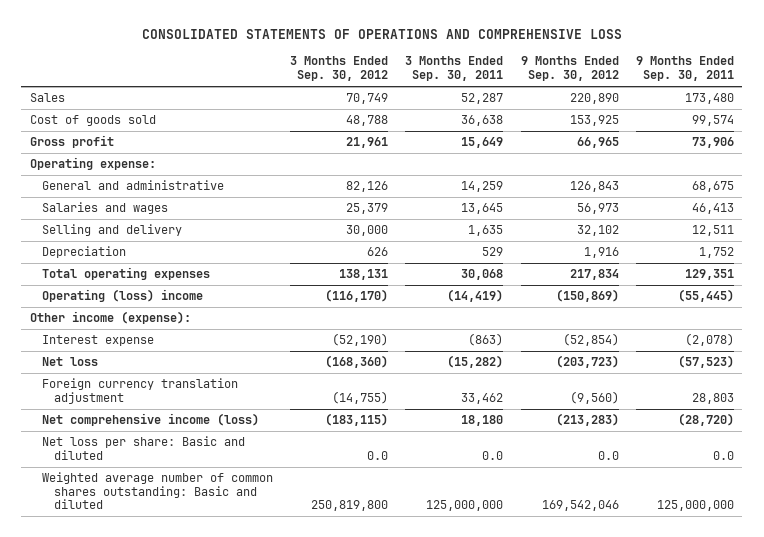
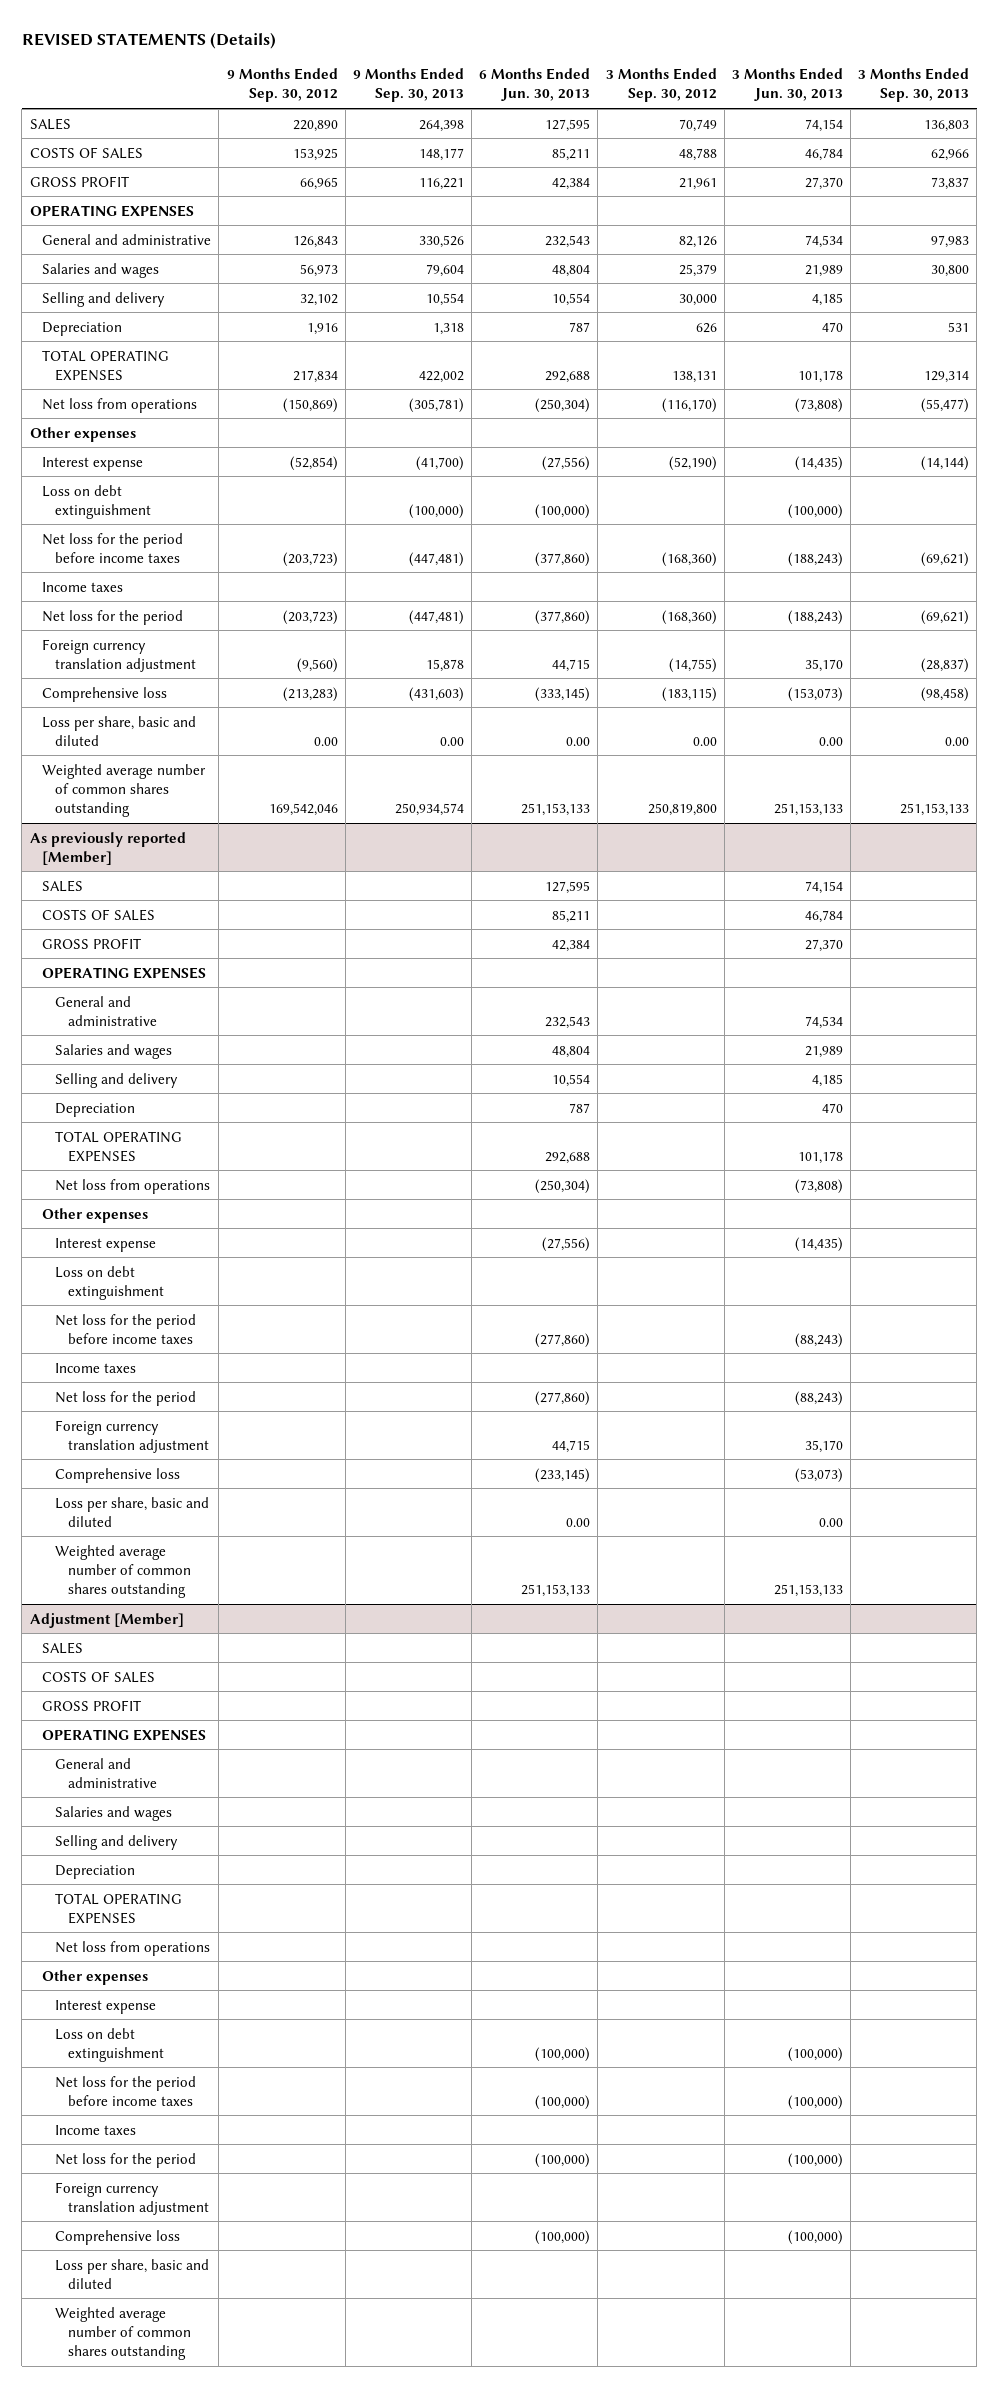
[141,28,622,39] CONSOLIDATED STATEMENTS OF OPERATIONS AND COMPREHENSIVE LOSS -> [21,32,276,50] REVISED STATEMENTS (Details)
[405,56,504,82] 3 Months Ended Sep. 30, 2011 -> none
[635,56,734,82] 9 Months Ended Sep. 30, 2011 -> none
none -> [352,68,464,103] 9 Months Ended Sep. 30, 2013
none -> [479,68,591,102] 6 Months Ended Jun. 30, 2013
none -> [731,68,843,102] 3 Months Ended Jun. 30, 2013
none -> [858,68,970,103] 3 Months Ended Sep. 30, 2013
[30,93,66,103] Sales -> [29,117,71,130] SALES
[30,115,157,127] Cost of goods sold -> [29,146,143,159] COSTS OF SALES
[30,135,115,149] Gross profit -> [29,175,129,187] GROSS PROFIT
[30,157,157,171] Operating expense: -> [29,204,194,217] OPERATING EXPENSES
[41,267,210,281] Total operating expenses -> [42,349,170,381] TOTAL OPERATING EXPENSES
[41,289,203,303] Operating (loss) income -> [42,397,198,413] Net loss from operations
[30,311,192,325] Other income (expense): -> [29,426,136,442] Other expenses
none -> [42,484,151,519] Loss on debt extinguishment
none -> [42,532,184,563] Net loss for the period before income taxes
none -> [42,581,124,592] Income taxes
[41,357,98,367] Net loss -> [42,609,184,625] Net loss for the period
[41,413,259,427] Net comprehensive income (loss) -> [42,686,168,702] Comprehensive loss
[41,436,245,460] Net loss per share: Basic and diluted -> [42,715,197,746] Loss per share, basic and diluted
[367,450,389,460] 0.0 -> [692,736,717,746] 0.00
[597,450,619,460] 0.0 -> [313,736,338,746] 0.00
[41,472,273,510] Weighted average number of common shares outstanding: Basic and diluted -> [42,763,207,817] Weighted average number of common shares outstanding
none -> [29,831,186,865] As previously reported [Member]
none -> [42,879,84,892] SALES
none -> [42,908,156,921] COSTS OF SALES
none -> [42,937,142,949] GROSS PROFIT
none -> [42,966,207,979] OPERATING EXPENSES
none -> [54,995,157,1026] General and administrative
none -> [54,1043,172,1059] Salaries and wages
none -> [54,1072,178,1088] Selling and delivery
none -> [54,1102,135,1117] Depreciation
none -> [54,1130,182,1162] TOTAL OPERATING EXPENSES
none -> [54,1178,210,1194] Net loss from operations
none -> [42,1207,149,1223] Other expenses
none -> [54,1237,156,1252] Interest expense
none -> [54,1265,164,1300] Loss on debt extinguishment
none -> [54,1313,196,1344] Net loss for the period before income taxes
none -> [54,1362,136,1373] Income taxes
none -> [54,1390,196,1406] Net loss for the period
none -> [54,1419,209,1453] Foreign currency translation adjustment
none -> [54,1467,180,1483] Comprehensive loss
none -> [54,1496,209,1527] Loss per share, basic and diluted
none -> [54,1544,191,1598] Weighted average number of common shares outstanding
none -> [29,1612,184,1628] Adjustment [Member]
none -> [42,1641,84,1654] SALES
none -> [42,1670,156,1683] COSTS OF SALES
none -> [42,1699,142,1711] GROSS PROFIT
none -> [42,1728,207,1741] OPERATING EXPENSES
none -> [54,1757,157,1788] General and administrative
none -> [54,1805,172,1821] Salaries and wages
none -> [54,1834,178,1850] Selling and delivery
none -> [54,1864,135,1879] Depreciation
none -> [54,1892,182,1924] TOTAL OPERATING EXPENSES
none -> [54,1940,210,1956] Net loss from operations
none -> [42,1969,149,1985] Other expenses
none -> [54,1999,156,2014] Interest expense
none -> [54,2027,164,2062] Loss on debt extinguishment
none -> [54,2075,196,2106] Net loss for the period before income taxes
none -> [54,2124,136,2135] Income taxes
none -> [54,2152,196,2168] Net loss for the period
none -> [54,2181,209,2215] Foreign currency translation adjustment
none -> [54,2229,180,2245] Comprehensive loss
none -> [54,2258,209,2289] Loss per share, basic and diluted
none -> [54,2306,191,2360] Weighted average number of common shares outstanding

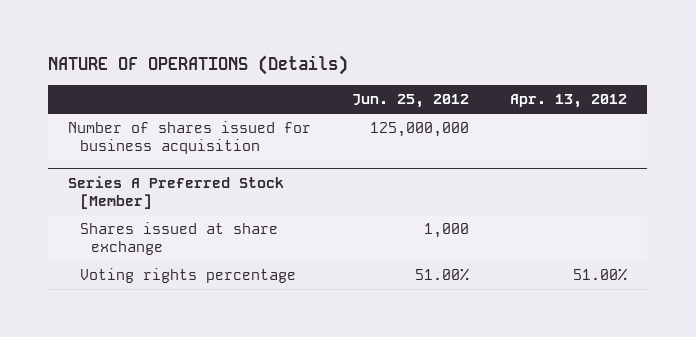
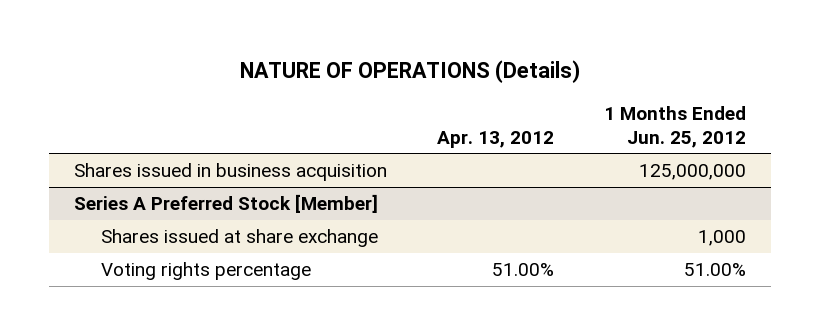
[352,93,470,108] Jun. 25, 2012 -> none
none -> [603,106,746,148] 1 Months Ended Jun. 25, 2012
[68,121,312,155] Number of shares issued for business acquisition -> [73,163,387,182] Shares issued in business acquisition

